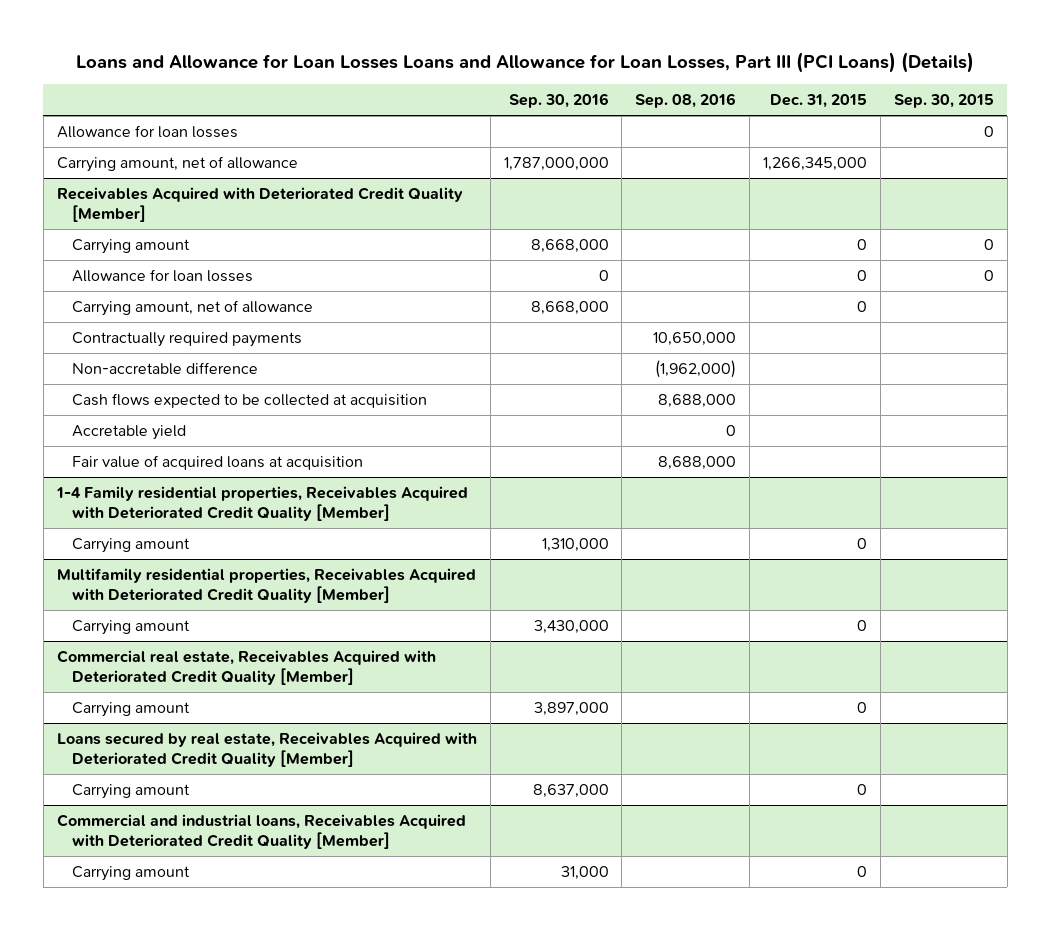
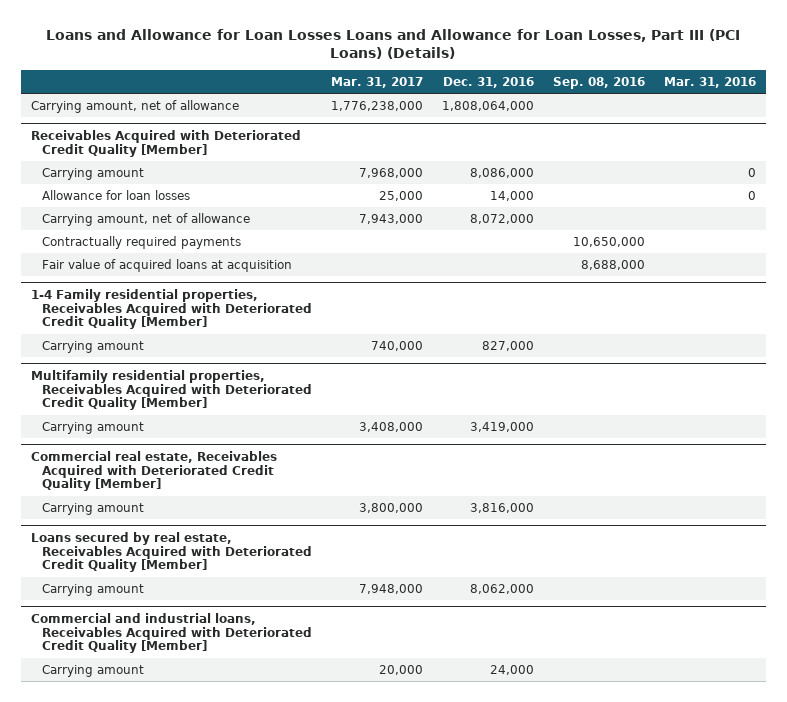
[508,93,609,109] Sep. 30, 2016 -> none
[770,94,868,109] Dec. 31, 2015 -> none
[893,94,994,109] Sep. 30, 2015 -> none
none -> [331,76,424,88] Mar. 31, 2017
none -> [443,76,535,88] Dec. 31, 2016
none -> [664,76,757,88] Mar. 31, 2016
[56,124,238,138] Allowance for loan losses -> none
[71,361,258,375] Non-accretable difference -> none
[71,392,427,408] Cash flows expected to be collected at acquisition -> none
[71,424,186,440] Accretable yield -> none

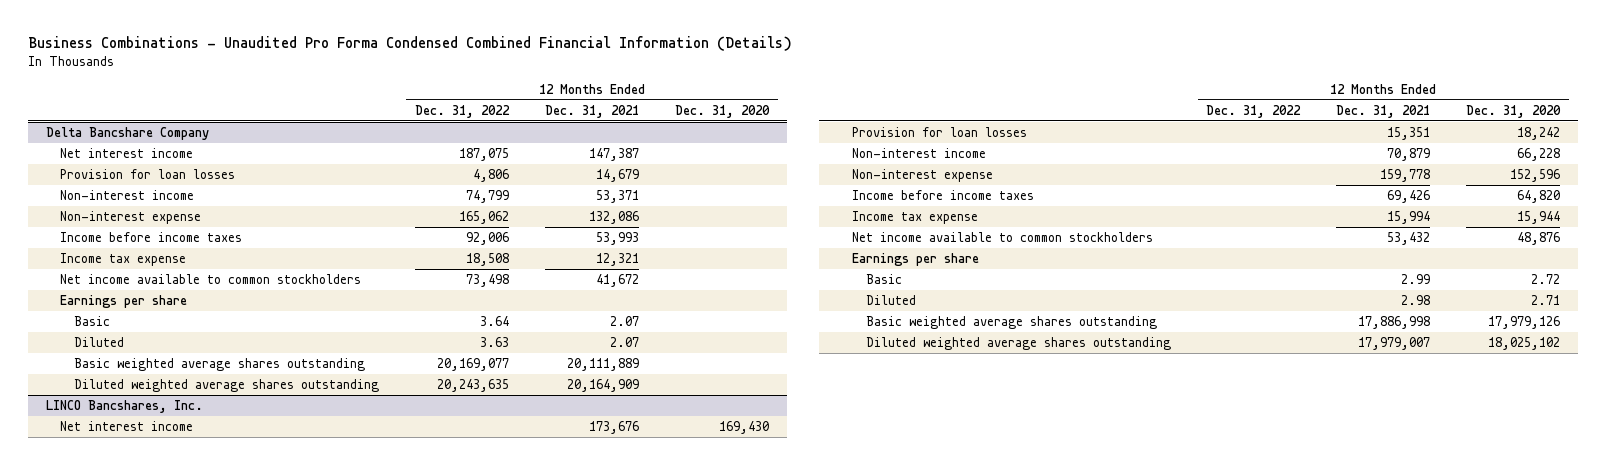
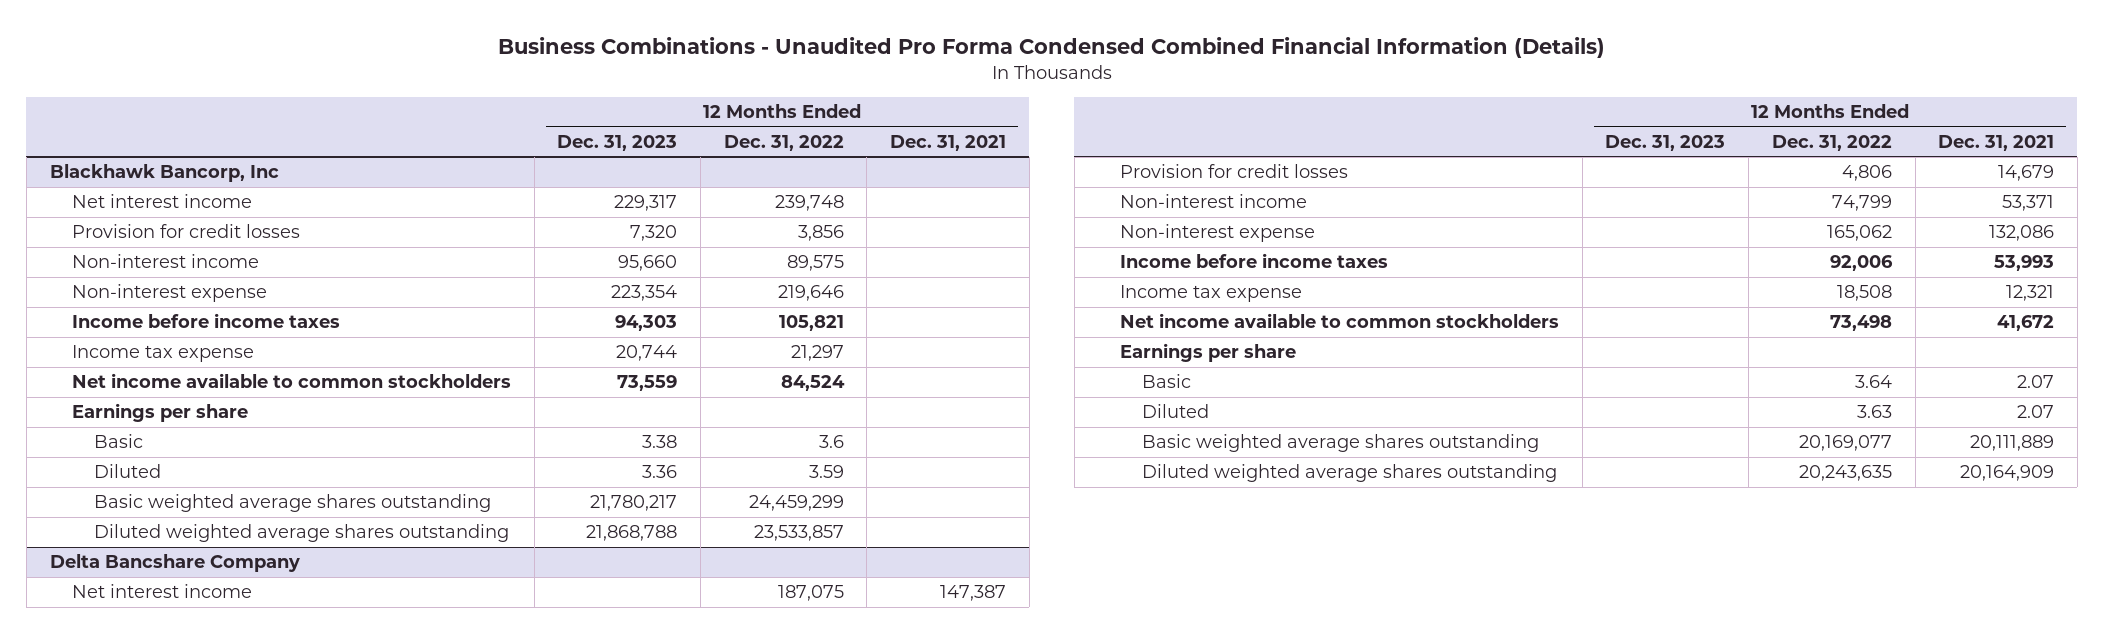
[674,104,770,118] Dec. 31, 2020 -> none
none -> [557,134,678,151] Dec. 31, 2023
none -> [49,164,279,183] Blackhawk Bancorp, Inc
none -> [71,194,252,209] Net interest income
none -> [71,224,300,239] Provision for credit losses
none -> [71,254,259,269] Non-interest income
none -> [71,284,267,303] Non-interest expense
none -> [71,313,340,329] Income before income taxes
none -> [71,345,254,363] Income tax expense
none -> [71,373,511,389] Net income available to common stockholders
none -> [71,403,248,423] Earnings per share
none -> [94,434,144,449] Basic
none -> [94,464,162,479] Diluted
none -> [94,494,492,513] Basic weighted average shares outstanding
none -> [94,524,510,543] Diluted weighted average shares outstanding
[59,168,235,179] Provision for loan losses -> [1119,164,1348,179] Provision for credit losses
[45,399,203,413] LINCO Bancshares, Inc. -> none
[59,420,193,431] Net interest income -> none
[851,126,1027,137] Provision for loan losses -> none
[851,147,986,158] Non-interest income -> none
[851,168,993,182] Non-interest expense -> none
[851,189,1034,200] Income before income taxes -> none
[851,210,978,224] Income tax expense -> none
[851,231,1153,242] Net income available to common stockholders -> none
[851,252,979,266] Earnings per share -> none
[865,273,902,284] Basic -> none
[865,294,916,305] Diluted -> none
[865,315,1157,329] Basic weighted average shares outstanding -> none
[865,336,1171,350] Diluted weighted average shares outstanding -> none

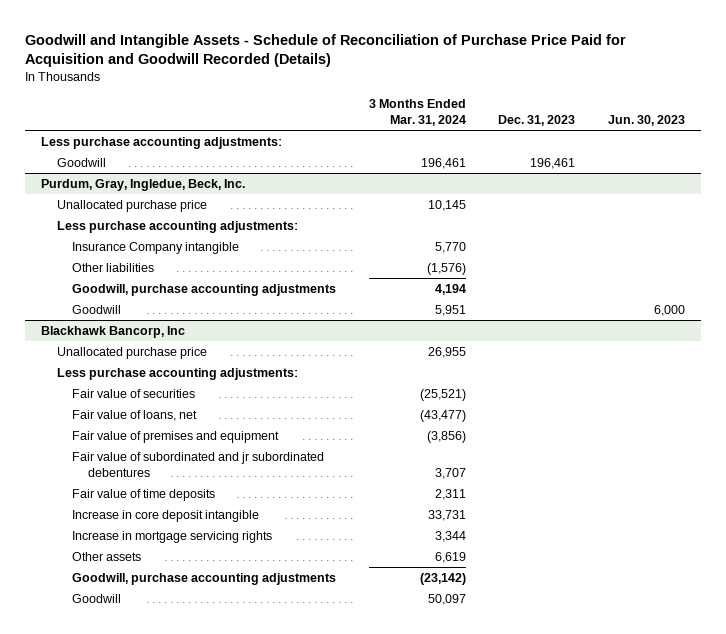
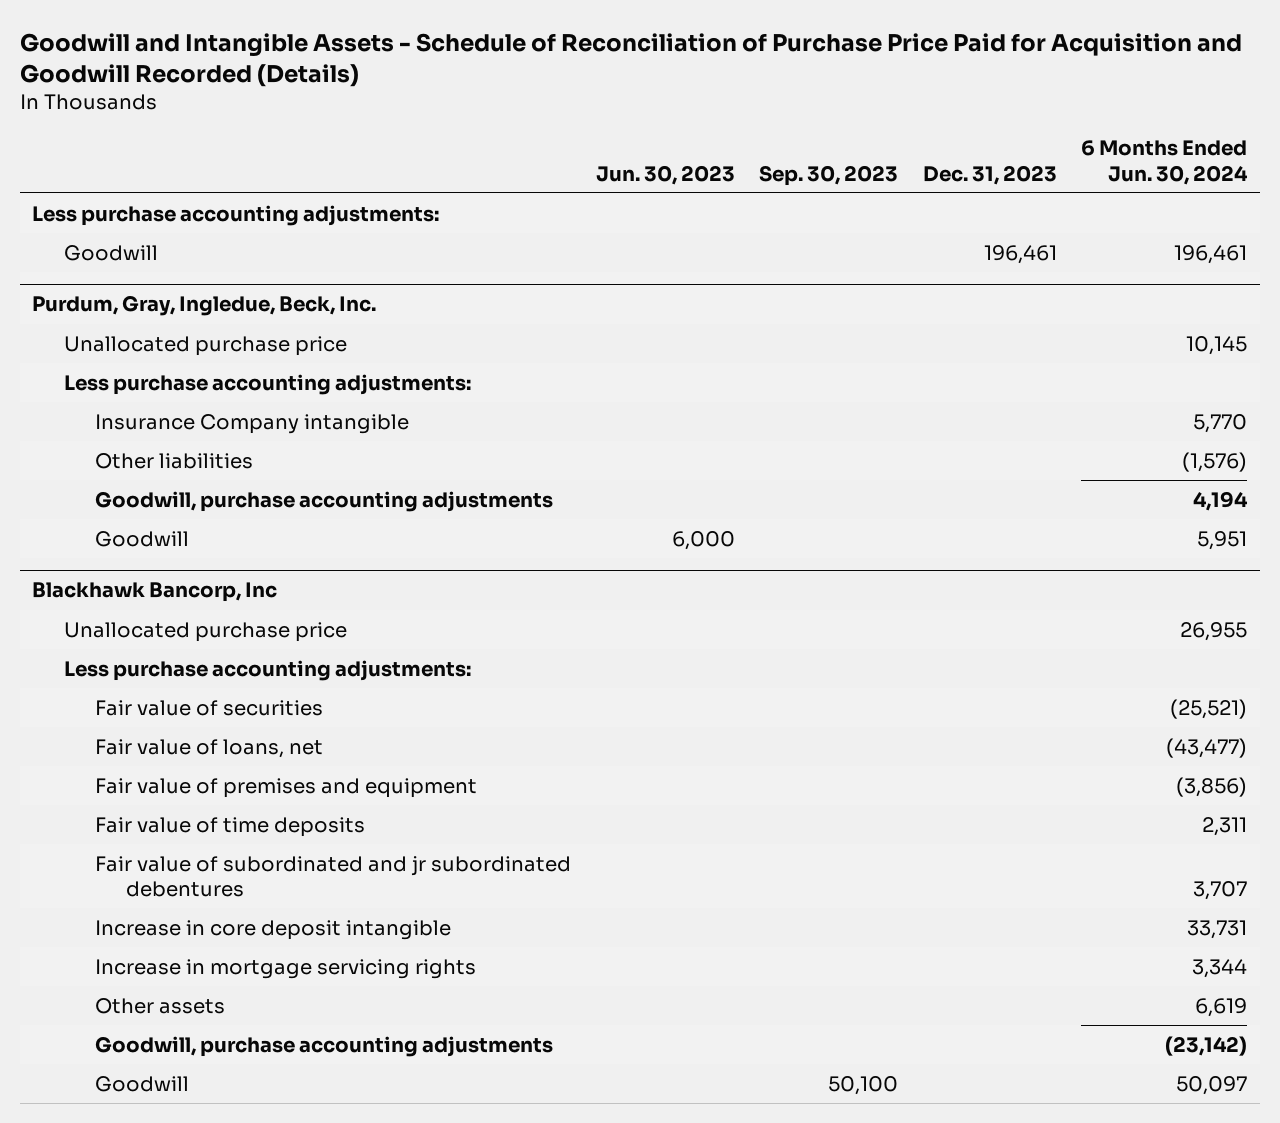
[368,98,466,127] 3 Months Ended Mar. 31, 2024 -> none
none -> [759,164,899,186] Sep. 30, 2023
none -> [1081,140,1249,185] 6 Months Ended Jun. 30, 2024
[72,451,325,477] Fair value of subordinated and jr subordinated debentures -> [95,855,572,898] Fair value of subordinated and jr subordinated debentures

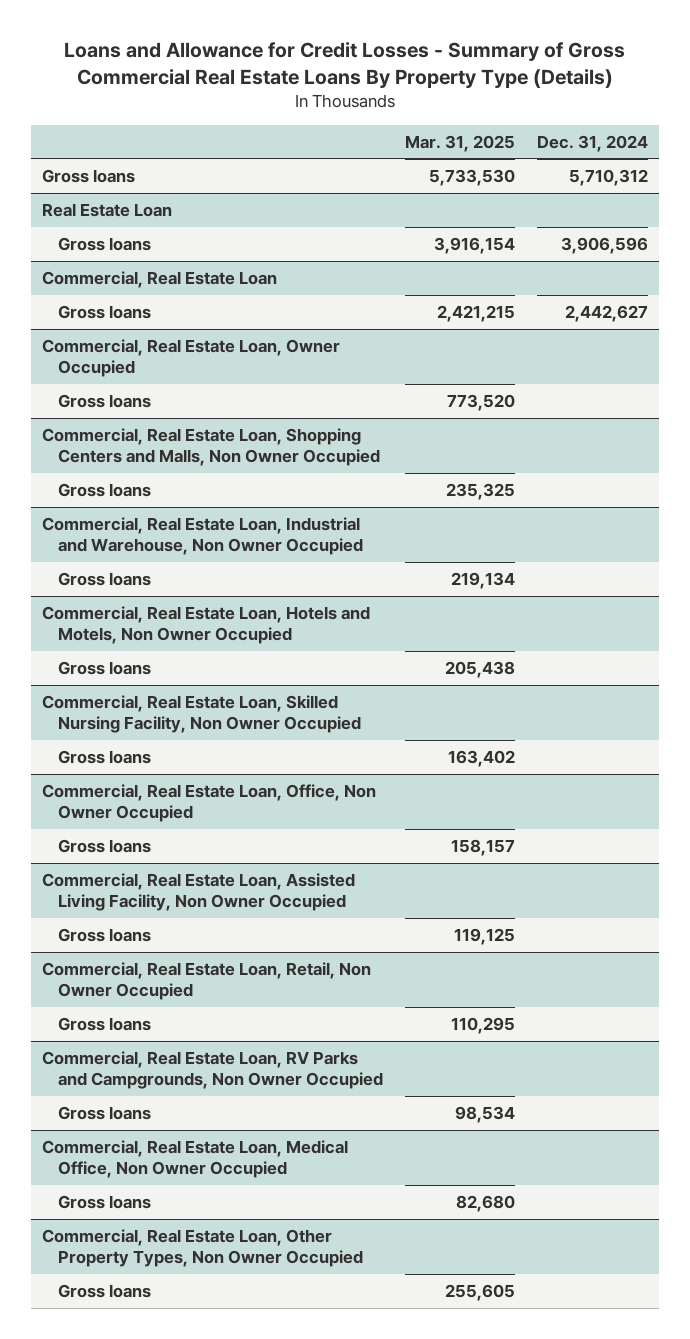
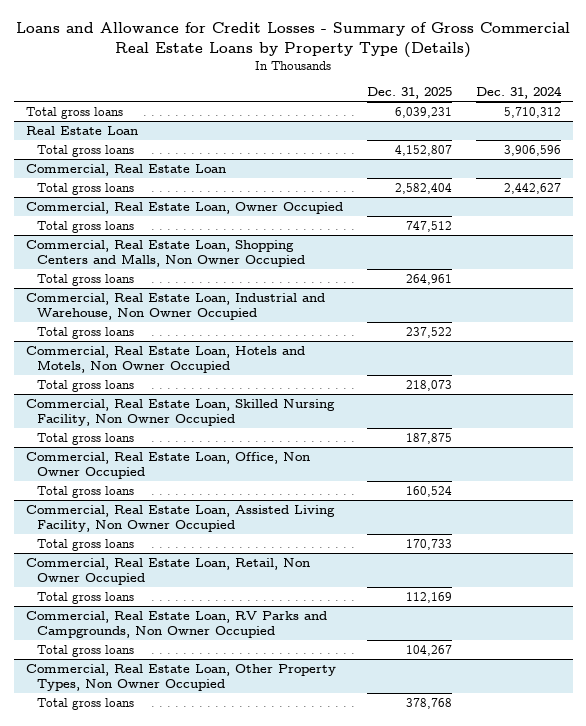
[63,42,625,89] Loans and Allowance for Credit Losses - Summary of Gross Commercial Real Estate Loans By Property Type (Details) -> [16,22,571,58] Loans and Allowance for Credit Losses - Summary of Gross Commercial Real Estate Loans by Property Type (Details)
[404,134,515,152] Mar. 31, 2025 -> none
none -> [366,87,452,100] Dec. 31, 2025
[41,169,135,184] Gross loans -> [25,106,123,119] Total gross loans
[57,237,151,252] Gross loans -> [37,144,135,157] Total gross loans
[57,305,151,320] Gross loans -> [37,182,135,195] Total gross loans
[57,394,151,409] Gross loans -> [37,220,135,233] Total gross loans
[57,483,151,498] Gross loans -> [37,273,135,286] Total gross loans
[57,572,151,587] Gross loans -> [37,326,135,339] Total gross loans
[57,661,151,676] Gross loans -> [37,379,135,392] Total gross loans
[57,750,151,765] Gross loans -> [37,432,135,445] Total gross loans
[57,839,151,854] Gross loans -> [37,485,135,498] Total gross loans
[57,928,151,943] Gross loans -> [37,538,135,551] Total gross loans
[57,1017,151,1032] Gross loans -> [37,591,135,604] Total gross loans
[41,1140,348,1178] Commercial, Real Estate Loan, Medical Office, Non Owner Occupied -> none
[57,1195,151,1210] Gross loans -> none
[57,1106,151,1121] Gross loans -> [37,644,135,657] Total gross loans
[57,1284,151,1299] Gross loans -> [37,697,135,710] Total gross loans

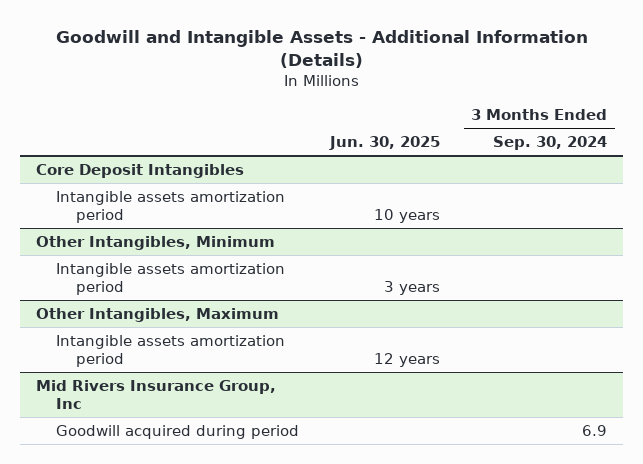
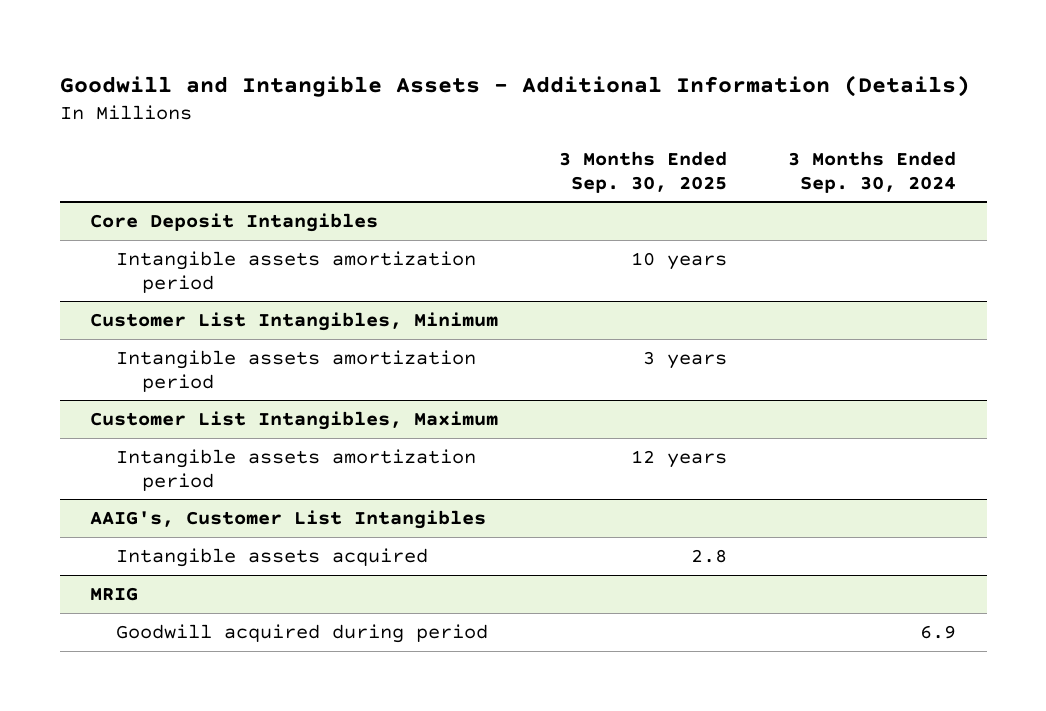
[329,136,441,151] Jun. 30, 2025 -> none
none -> [559,150,728,193] 3 Months Ended Sep. 30, 2025
[35,235,275,250] Other Intangibles, Minimum -> none
[56,262,286,296] Intangible assets amortization period -> none
[35,307,279,322] Other Intangibles, Maximum -> none
[56,334,286,368] Intangible assets amortization period -> none
none -> [90,311,499,331] Customer List Intangibles, Minimum
none -> [116,349,477,392] Intangible assets amortization period
none -> [90,410,499,430] Customer List Intangibles, Maximum
none -> [116,448,477,491] Intangible assets amortization period
none -> [90,509,487,529] AAIG's, Customer List Intangibles
none -> [116,547,429,567] Intangible assets acquired
[35,379,276,410] Mid Rivers Insurance Group, Inc -> [90,586,139,601] MRIG

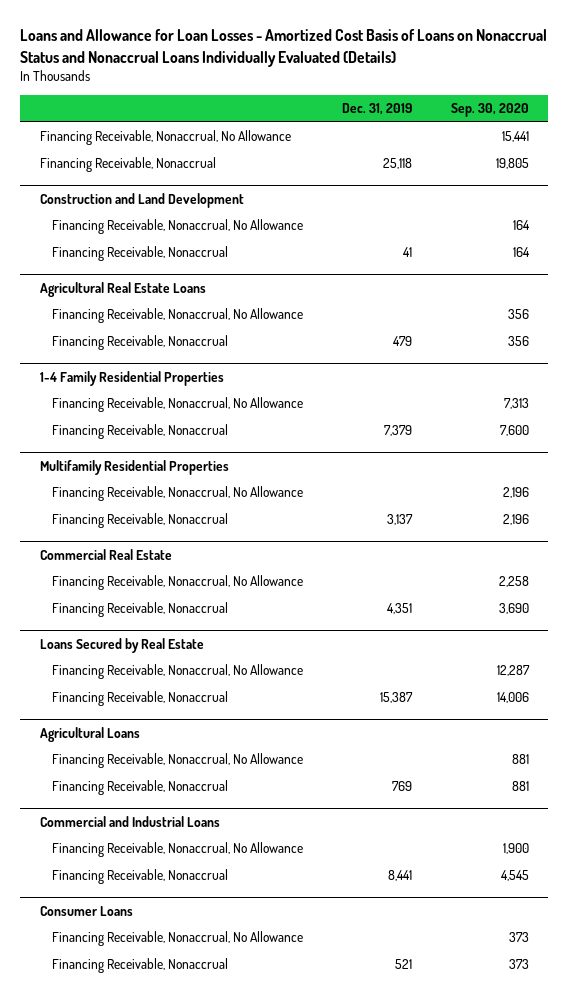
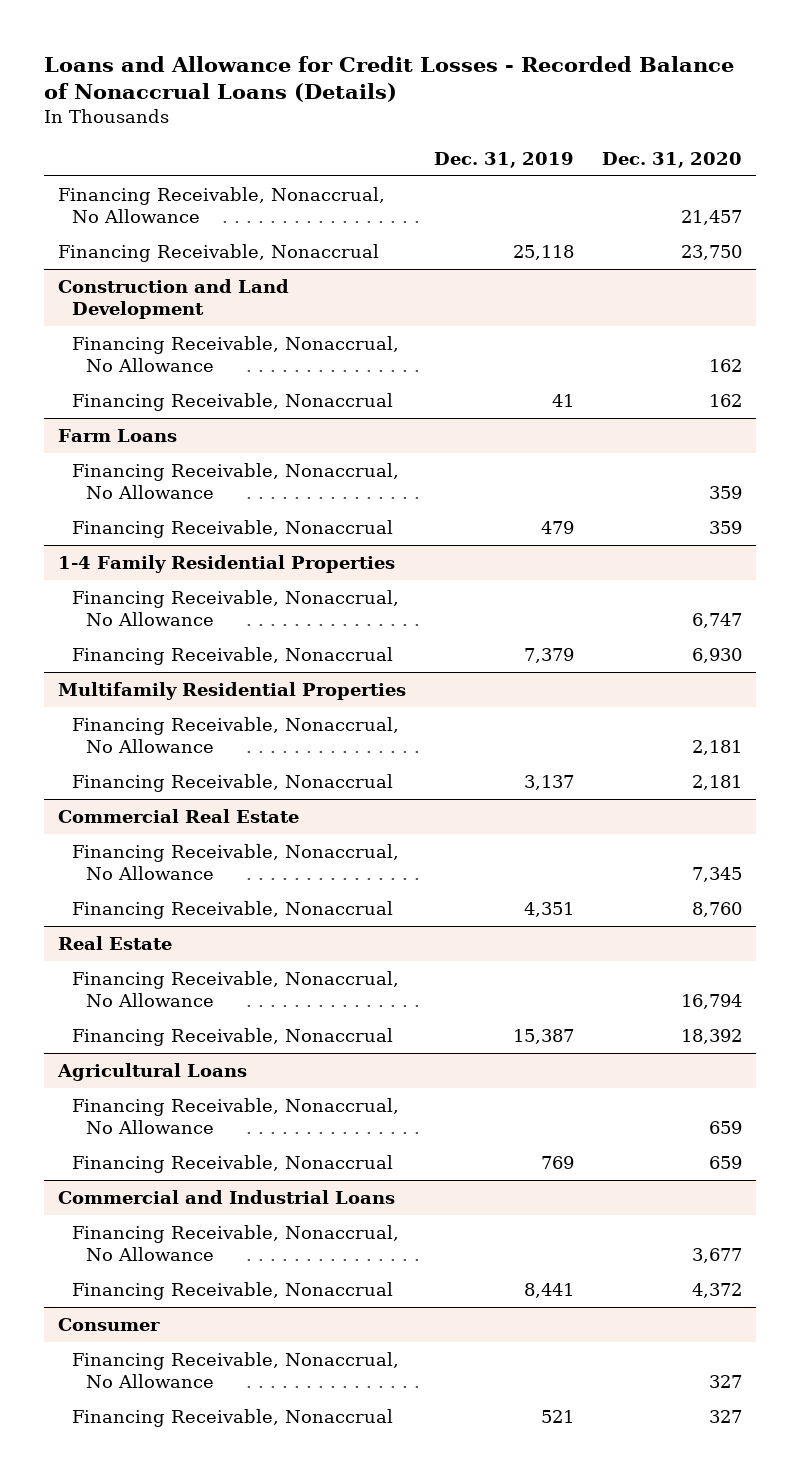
[20,29,548,67] Loans and Allowance for Loan Losses - Amortized Cost Basis of Loans on Nonaccrual Status and Nonaccrual Loans Individually Evaluated (Details) -> [43,55,734,103] Loans and Allowance for Credit Losses - Recorded Balance of Nonaccrual Loans (Details)
[450,103,529,118] Sep. 30, 2020 -> none
none -> [601,152,742,169] Dec. 31, 2020
[39,281,206,297] Agricultural Real Estate Loans -> [57,428,177,442] Farm Loans
[39,637,204,653] Loans Secured by Real Estate -> [57,935,172,950] Real Estate
[39,905,133,916] Consumer Loans -> [57,1317,160,1331] Consumer

